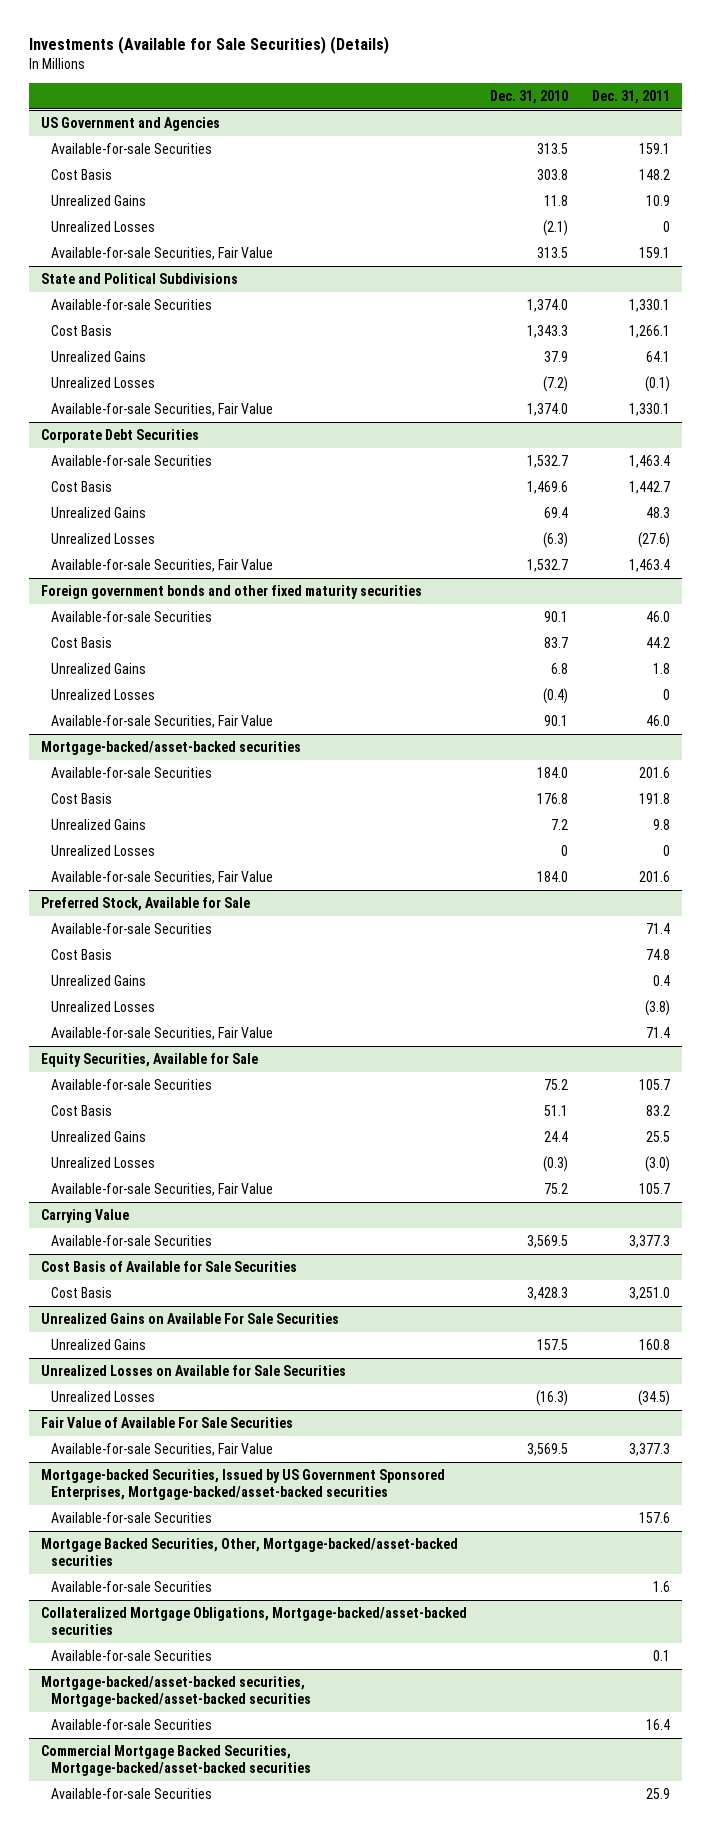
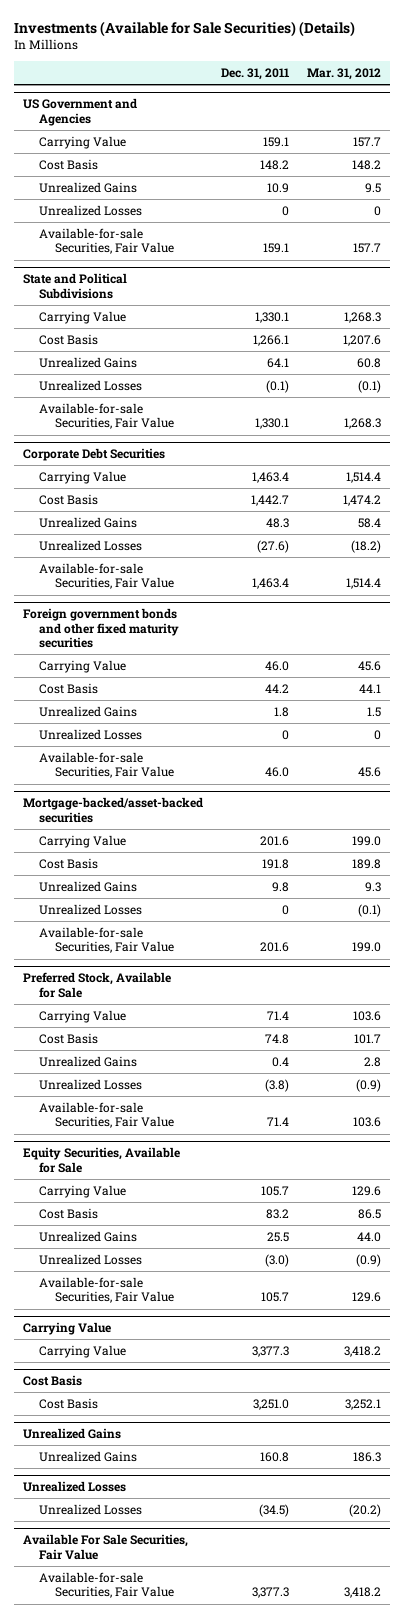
[490,89,569,104] Dec. 31, 2010 -> none
none -> [307,68,382,81] Mar. 31, 2012
[50,142,212,154] Available-for-sale Securities -> [39,135,127,149] Carrying Value
[50,298,212,310] Available-for-sale Securities -> [39,310,127,324] Carrying Value
[50,454,212,466] Available-for-sale Securities -> [39,470,127,484] Carrying Value
[50,610,212,622] Available-for-sale Securities -> [39,659,127,673] Carrying Value
[50,766,212,778] Available-for-sale Securities -> [39,834,127,848] Carrying Value
[50,922,212,934] Available-for-sale Securities -> [39,1009,127,1023] Carrying Value
[50,1078,212,1090] Available-for-sale Securities -> [39,1184,127,1198] Carrying Value
[40,1260,297,1272] Cost Basis of Available for Sale Securities -> none
[50,1234,212,1246] Available-for-sale Securities -> [39,1344,127,1358] Carrying Value
none -> [22,1375,82,1387] Cost Basis
[40,1312,339,1324] Unrealized Gains on Available For Sale Securities -> none
none -> [22,1428,121,1440] Unrealized Gains
[40,1364,346,1376] Unrealized Losses on Available for Sale Securities -> none
none -> [22,1481,126,1493] Unrealized Losses
[40,1416,293,1428] Fair Value of Available For Sale Securities -> [22,1534,188,1560] Available For Sale Securities, Fair Value
[40,1468,445,1500] Mortgage-backed Securities, Issued by US Government Sponsored Enterprises, Mortgage-backed/asset-backed securities -> none
[50,1511,212,1523] Available-for-sale Securities -> none
[40,1537,458,1566] Mortgage Backed Securities, Other, Mortgage-backed/asset-backed securities -> none
[50,1580,212,1592] Available-for-sale Securities -> none
[40,1606,467,1635] Collateralized Mortgage Obligations, Mortgage-backed/asset-backed securities -> none
[50,1649,212,1661] Available-for-sale Securities -> none
[40,1675,311,1707] Mortgage-backed/asset-backed securities, Mortgage-backed/asset-backed securities -> none
[50,1718,212,1730] Available-for-sale Securities -> none
[40,1744,311,1776] Commercial Mortgage Backed Securities, Mortgage-backed/asset-backed securities -> none
[50,1787,212,1799] Available-for-sale Securities -> none

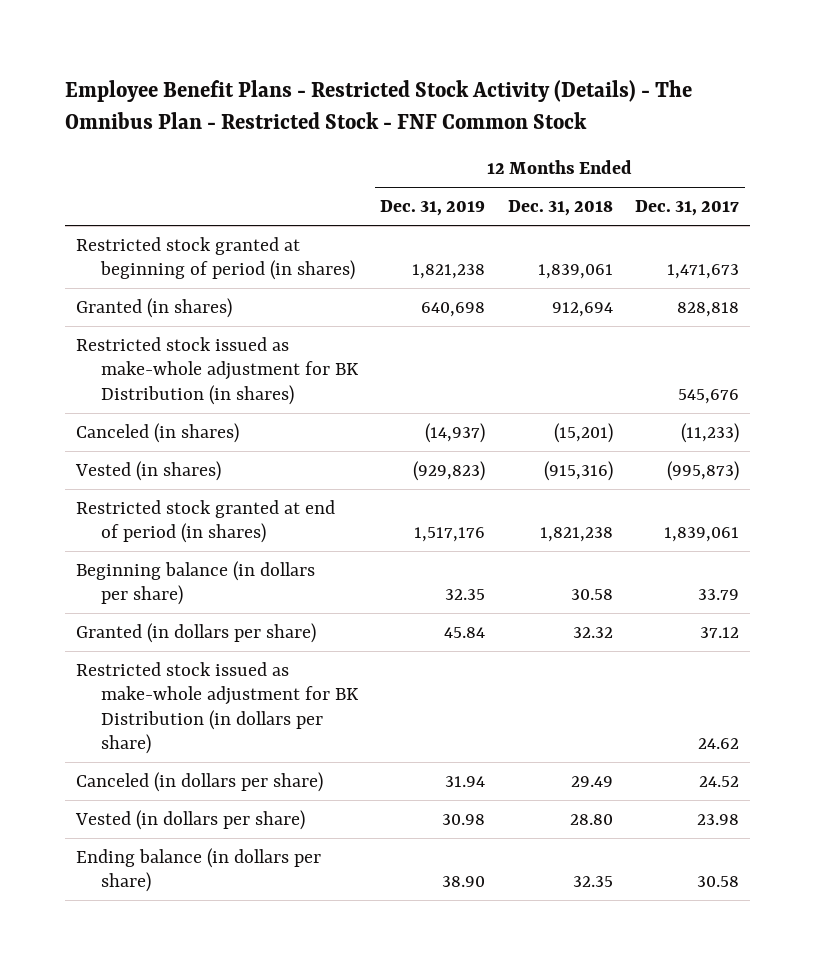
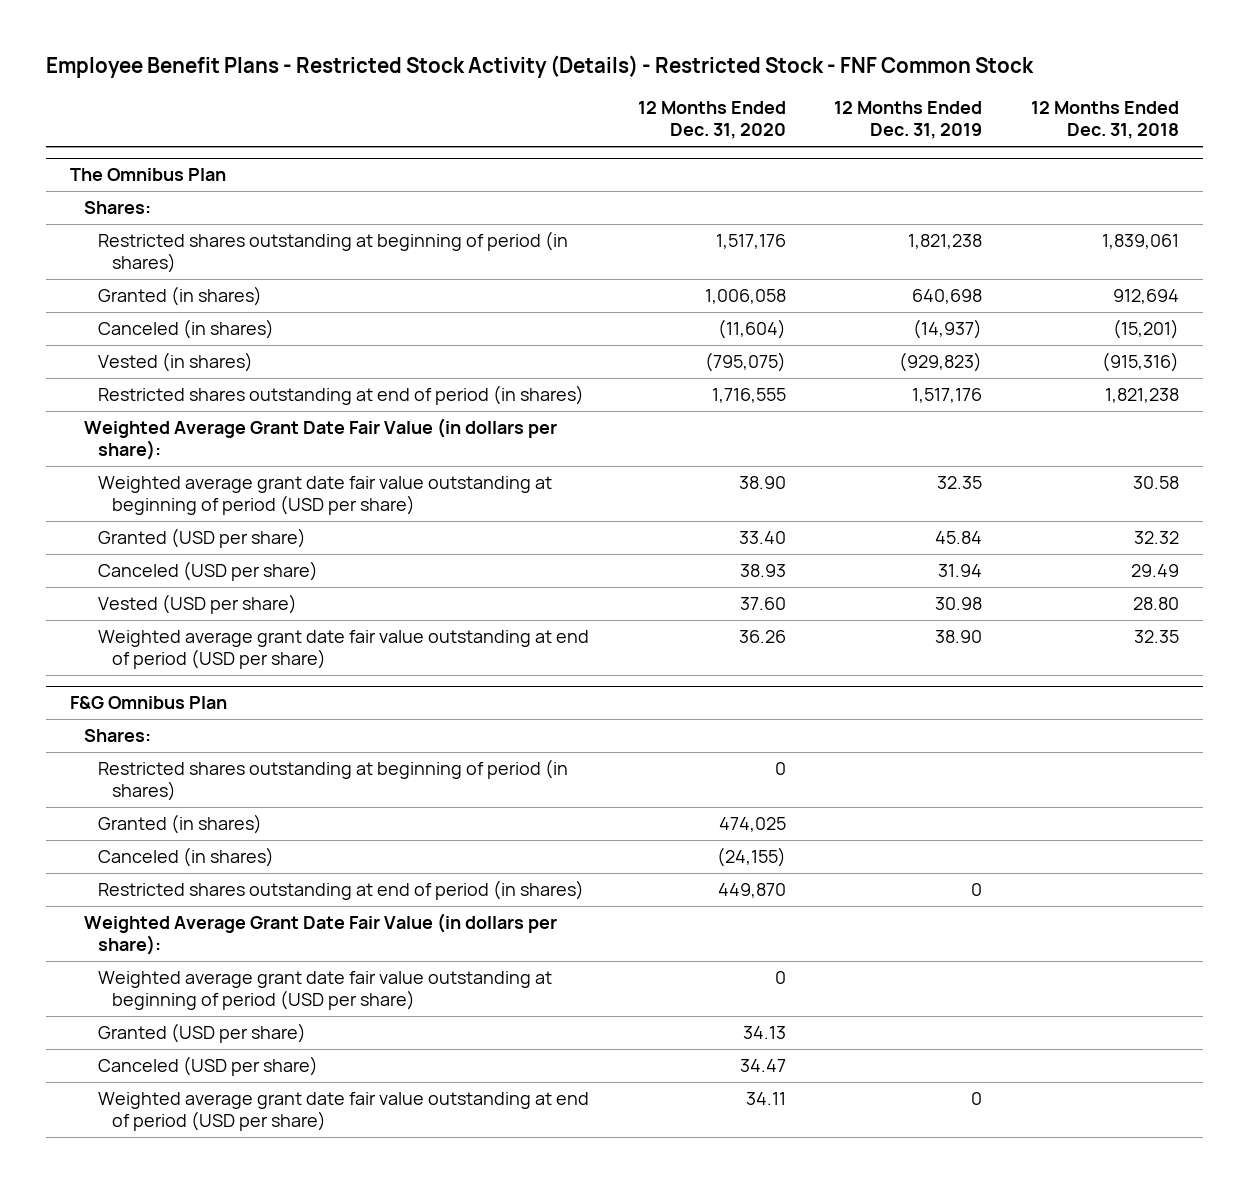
[64,79,692,129] Employee Benefit Plans - Restricted Stock Activity (Details) - The Omnibus Plan - Restricted Stock - FNF Common Stock -> [45,55,1034,79] Employee Benefit Plans - Restricted Stock Activity (Details) - Restricted Stock - FNF Common Stock
[634,200,739,217] Dec. 31, 2017 -> none
none -> [637,100,786,140] 12 Months Ended Dec. 31, 2020
none -> [70,168,227,182] The Omnibus Plan
none -> [84,200,152,214] Shares:
[76,236,355,281] Restricted stock granted at beginning of period (in shares) -> [97,230,568,274] Restricted shares outstanding at beginning of period (in shares)
[76,336,359,405] Restricted stock issued as make-whole adjustment for BK Distribution (in shares) -> none
[76,661,359,755] Restricted stock issued as make-whole adjustment for BK Distribution (in dollars per share) -> none
[76,499,336,544] Restricted stock granted at end of period (in shares) -> [97,384,584,405] Restricted shares outstanding at end of period (in shares)
none -> [84,417,558,461] Weighted Average Grant Date Fair Value (in dollars per share):
[76,560,316,606] Beginning balance (in dollars per share) -> [97,475,552,516] Weighted average grant date fair value outstanding at beginning of period (USD per share)
[76,622,317,643] Granted (in dollars per share) -> [97,527,306,548] Granted (USD per share)
[76,771,324,792] Canceled (in dollars per share) -> [97,560,318,581] Canceled (USD per share)
[75,809,306,830] Vested (in dollars per share) -> [97,593,297,614] Vested (USD per share)
[76,847,322,893] Ending balance (in dollars per share) -> [97,629,589,670] Weighted average grant date fair value outstanding at end of period (USD per share)
none -> [70,696,228,710] F&G Omnibus Plan
none -> [84,728,152,742] Shares:
none -> [97,758,568,802] Restricted shares outstanding at beginning of period (in shares)
none -> [97,813,262,834] Granted (in shares)
none -> [97,846,274,867] Canceled (in shares)
none -> [97,879,584,900] Restricted shares outstanding at end of period (in shares)
none -> [84,912,558,956] Weighted Average Grant Date Fair Value (in dollars per share):
none -> [97,970,552,1011] Weighted average grant date fair value outstanding at beginning of period (USD per share)
none -> [97,1022,306,1043] Granted (USD per share)
none -> [97,1055,318,1076] Canceled (USD per share)
none -> [97,1091,589,1132] Weighted average grant date fair value outstanding at end of period (USD per share)

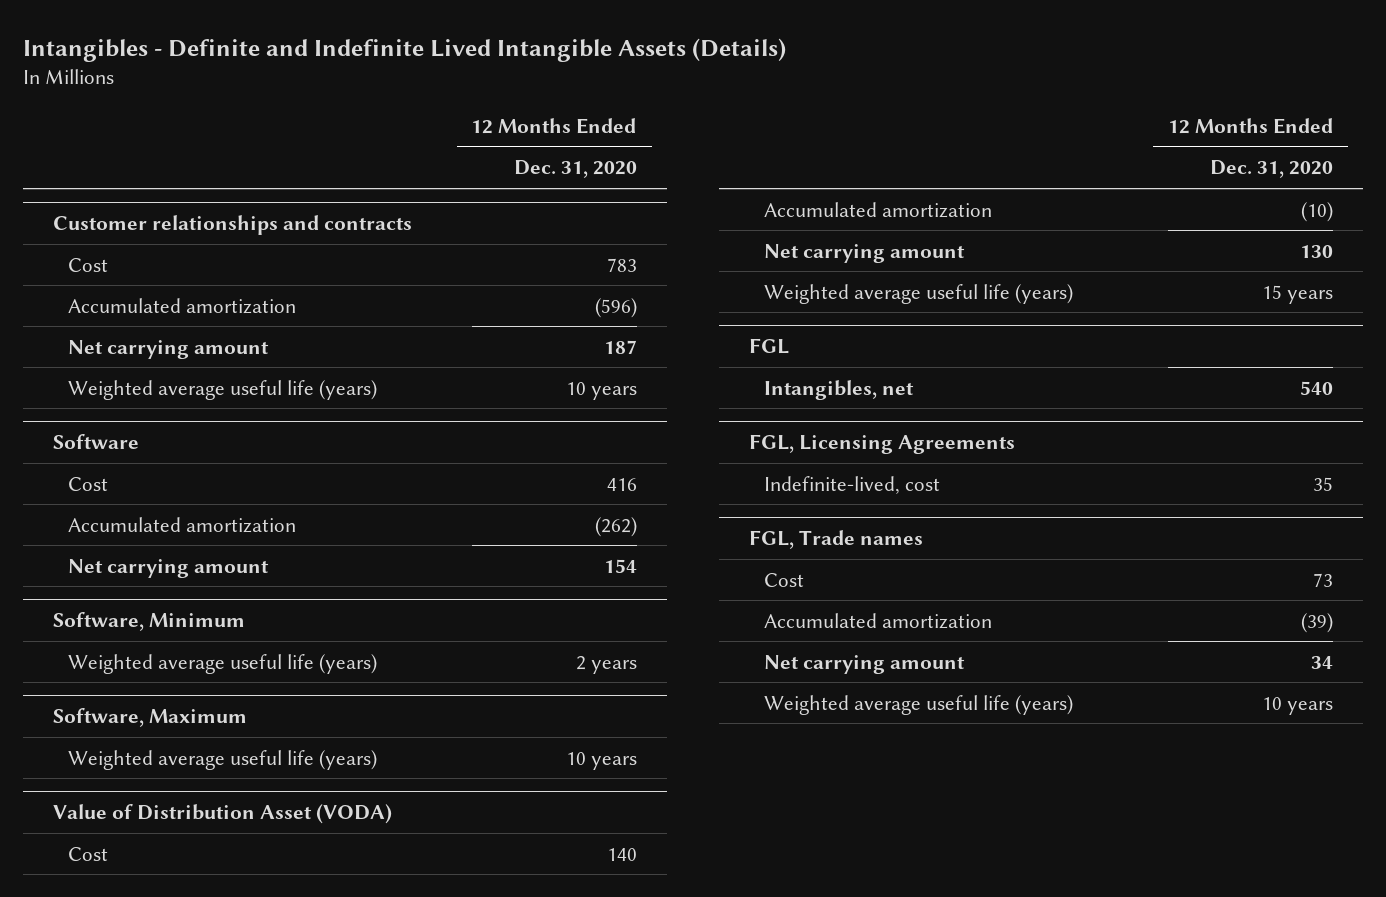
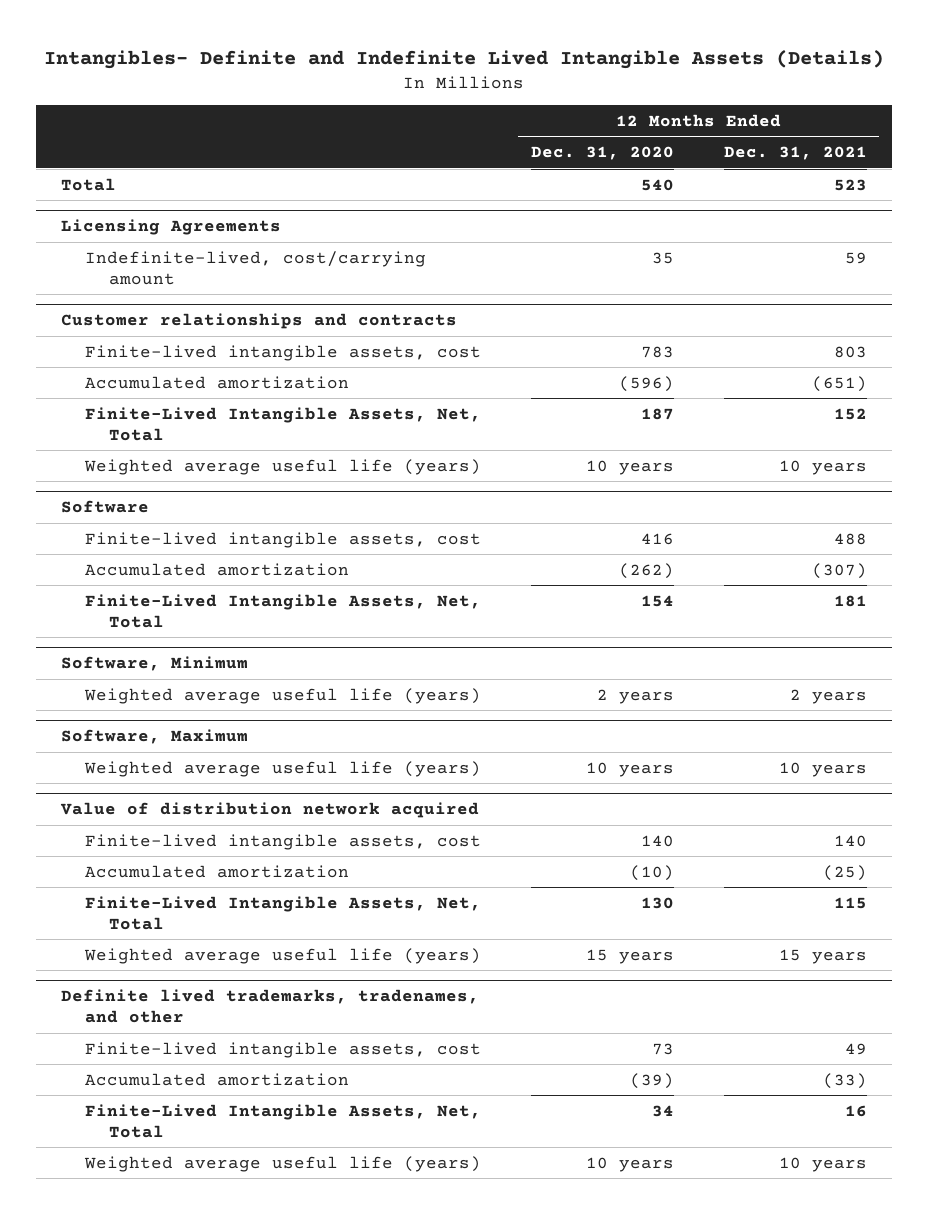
[22,37,786,62] Intangibles - Definite and Indefinite Lived Intangible Assets (Details) -> [43,49,884,69] Intangibles- Definite and Indefinite Lived Intangible Assets (Details)
none -> [723,146,867,161] Dec. 31, 2021
none -> [61,177,117,191] Total
none -> [61,219,282,236] Licensing Agreements
none -> [84,250,426,285] Indefinite-lived, cost/carrying amount
[67,257,108,272] Cost -> [84,344,481,361] Finite-lived intangible assets, cost
[67,339,269,359] Net carrying amount -> [84,406,481,441] Finite-Lived Intangible Assets, Net, Total
[67,476,108,491] Cost -> [84,531,481,548] Finite-lived intangible assets, cost
[67,558,269,578] Net carrying amount -> [84,593,481,628] Finite-Lived Intangible Assets, Net, Total
[52,804,392,825] Value of Distribution Asset (VODA) -> [60,802,480,819] Value of distribution network acquired
[67,846,108,861] Cost -> [84,833,481,850] Finite-lived intangible assets, cost
[764,243,966,263] Net carrying amount -> [84,895,481,930] Finite-Lived Intangible Assets, Net, Total
[749,338,790,355] FGL -> none
[764,379,915,400] Intangibles, net -> none
[749,434,1016,455] FGL, Licensing Agreements -> none
[764,475,941,494] Indefinite-lived, cost -> none
[749,530,924,550] FGL, Trade names -> none
none -> [61,989,480,1024] Definite lived trademarks, tradenames, and other
[764,572,805,587] Cost -> [84,1041,481,1058] Finite-lived intangible assets, cost
[764,654,966,674] Net carrying amount -> [84,1103,481,1138] Finite-Lived Intangible Assets, Net, Total

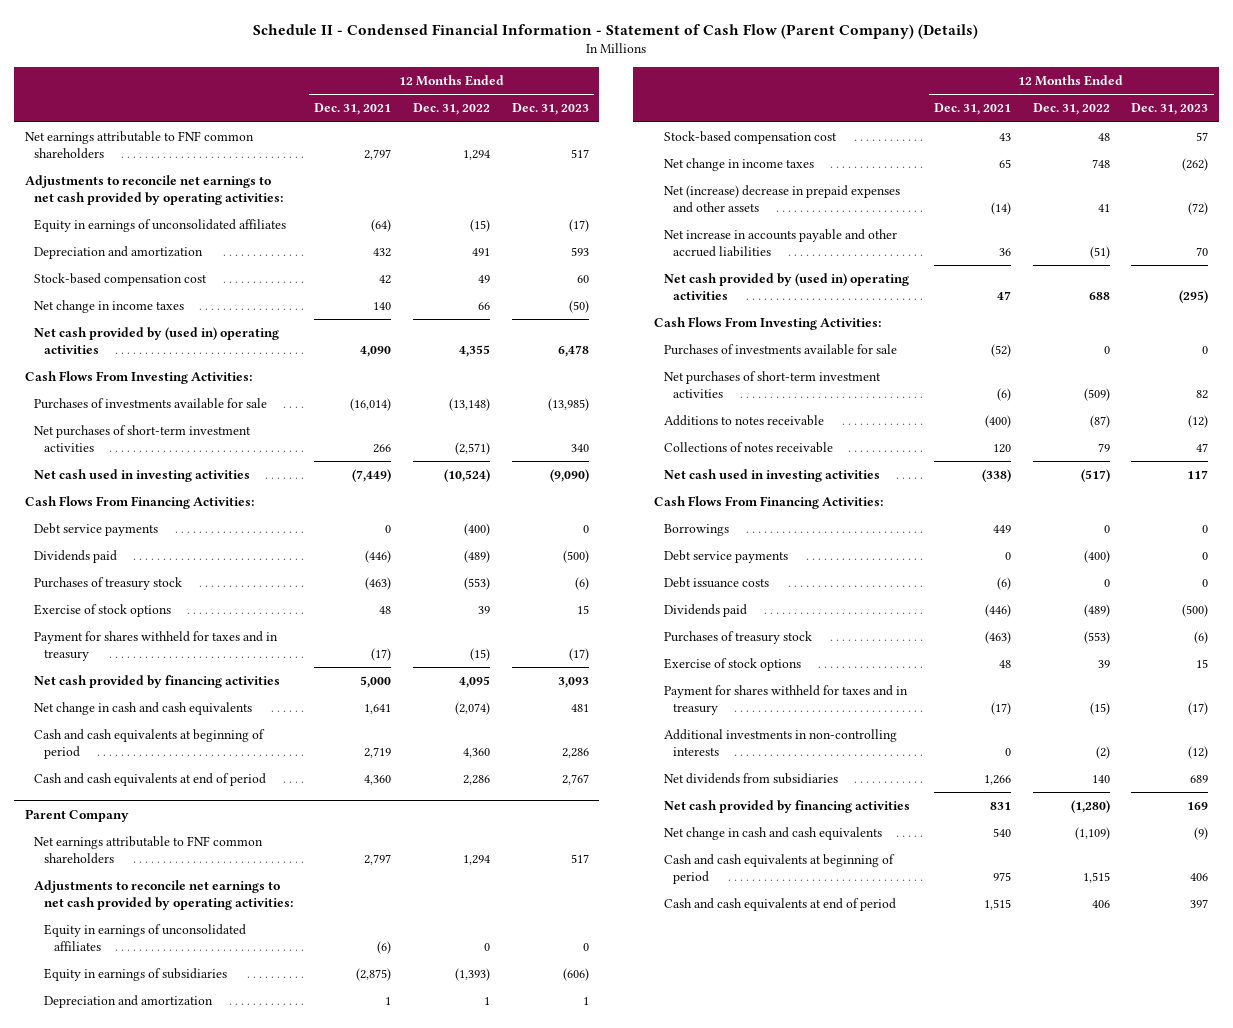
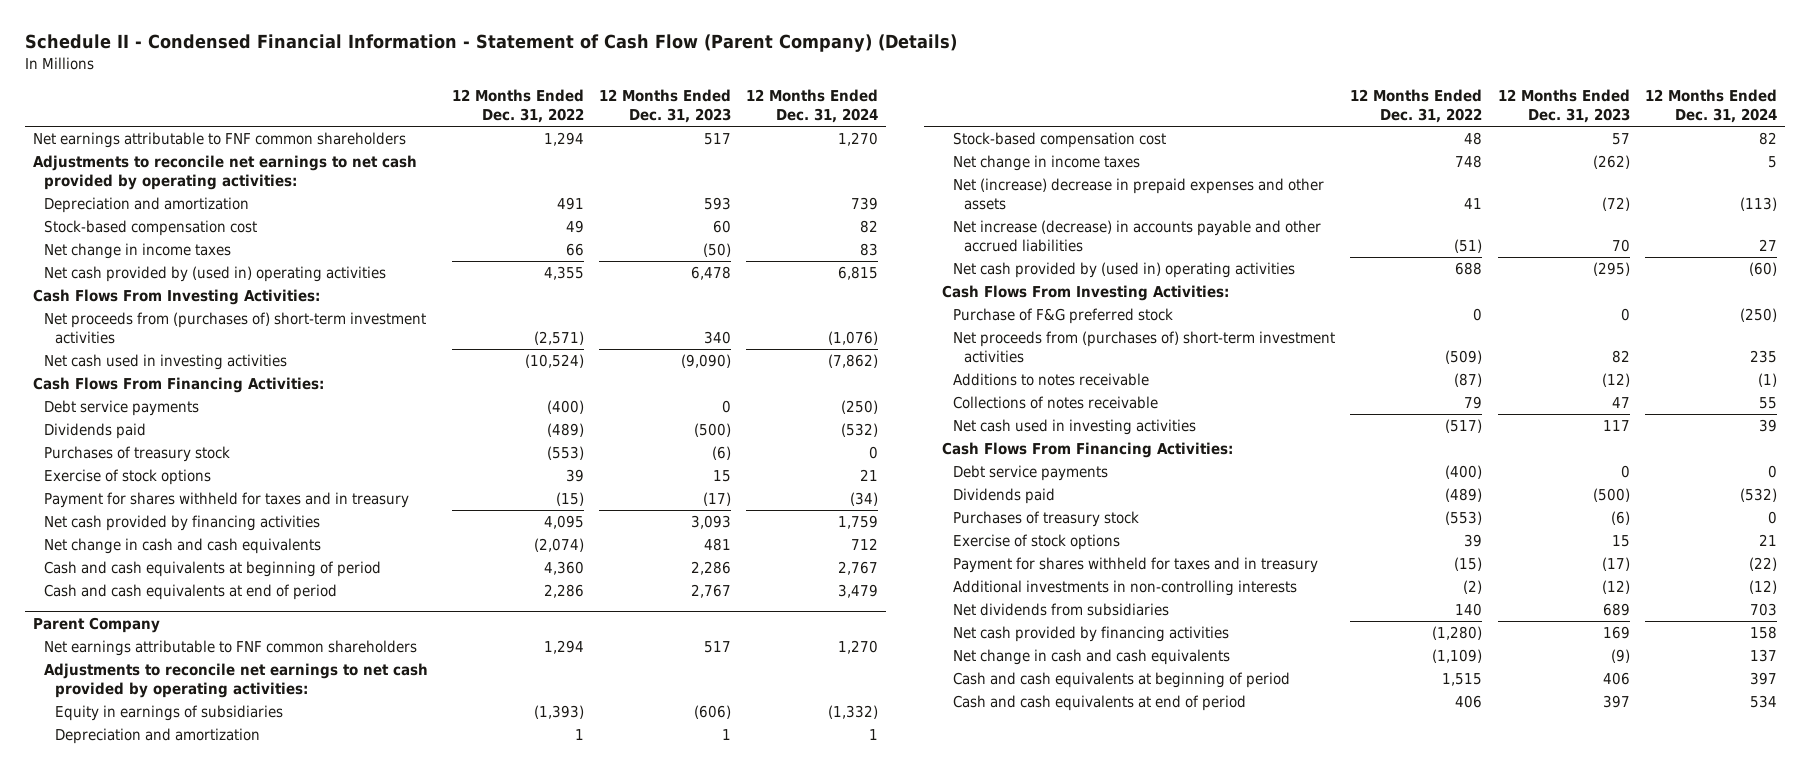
[314,103,392,116] Dec. 31, 2021 -> none
none -> [746,89,879,124] 12 Months Ended Dec. 31, 2024
[34,219,287,233] Equity in earnings of unconsolidated affiliates -> none
[34,398,268,410] Purchases of investments available for sale -> none
[34,425,252,452] Net purchases of short-term investment activities -> [43,312,426,345] Net proceeds from (purchases of) short-term investment activities
[43,924,246,951] Equity in earnings of unconsolidated affiliates -> none
[663,229,897,257] Net increase in accounts payable and other accrued liabilities -> [953,220,1322,253] Net increase (decrease) in accounts payable and other accrued liabilities
[663,344,897,356] Purchases of investments available for sale -> none
none -> [953,308,1174,325] Purchase of F&G preferred stock
[663,371,881,398] Net purchases of short-term investment activities -> [953,331,1336,364] Net proceeds from (purchases of) short-term investment activities
[663,524,729,537] Borrowings -> none
[663,577,769,589] Debt issuance costs -> none

